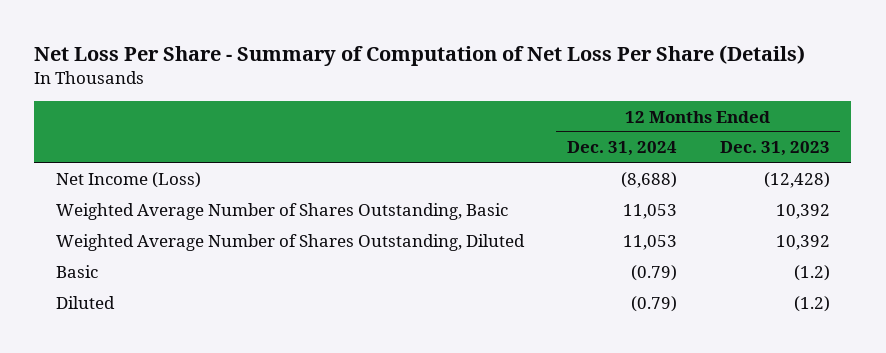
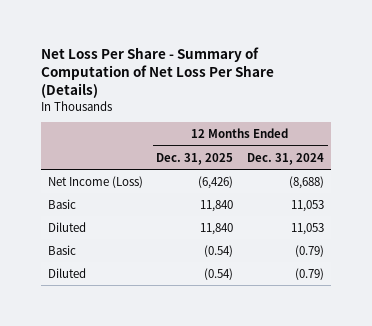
[719,141,830,157] Dec. 31, 2023 -> none
none -> [156,152,234,165] Dec. 31, 2025
[55,203,508,221] Weighted Average Number of Shares Outstanding, Basic -> [47,198,76,209] Basic
[55,234,525,252] Weighted Average Number of Shares Outstanding, Diluted -> [47,221,86,232] Diluted

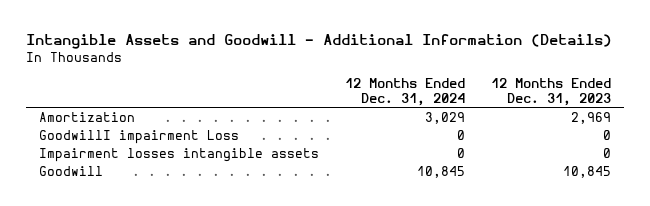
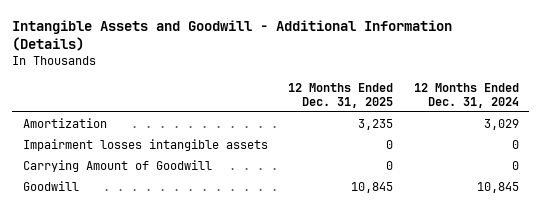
[491,77,612,106] 12 Months Ended Dec. 31, 2023 -> none
none -> [288,82,394,108] 12 Months Ended Dec. 31, 2025
[38,129,239,144] GoodwillI impairment Loss -> none
none -> [22,159,212,172] Carrying Amount of Goodwill

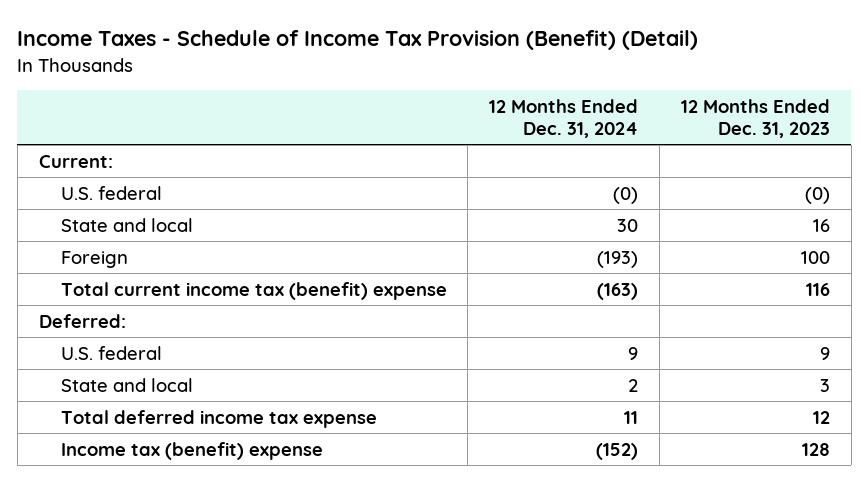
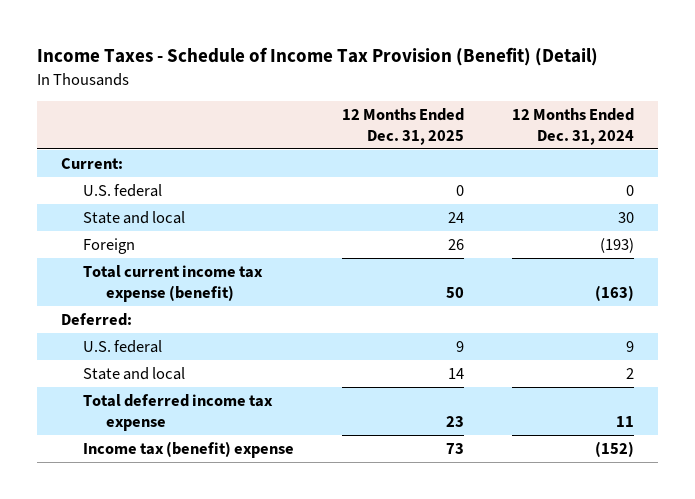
[680,98,830,138] 12 Months Ended Dec. 31, 2023 -> none
none -> [342,107,465,145] 12 Months Ended Dec. 31, 2025
[613,186,639,204] (0) -> [626,184,635,196] 0
[60,281,447,300] Total current income tax (benefit) expense -> [83,264,264,302] Total current income tax expense (benefit)

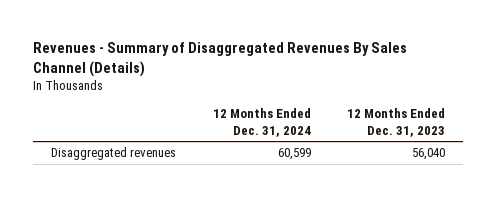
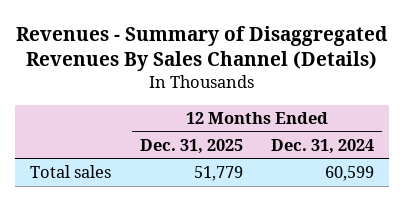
[346,108,445,137] 12 Months Ended Dec. 31, 2023 -> none
none -> [139,138,243,154] Dec. 31, 2025
[51,147,177,161] Disaggregated revenues -> [29,165,111,179] Total sales

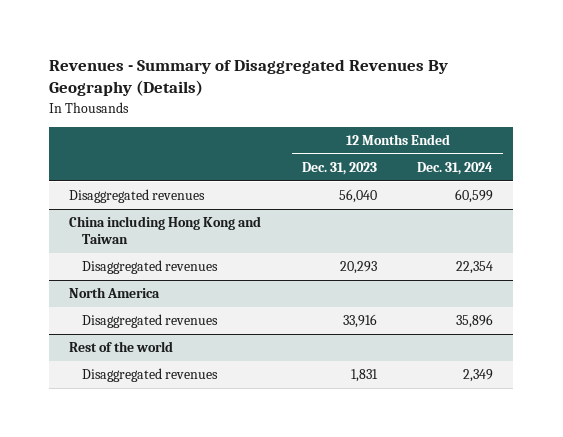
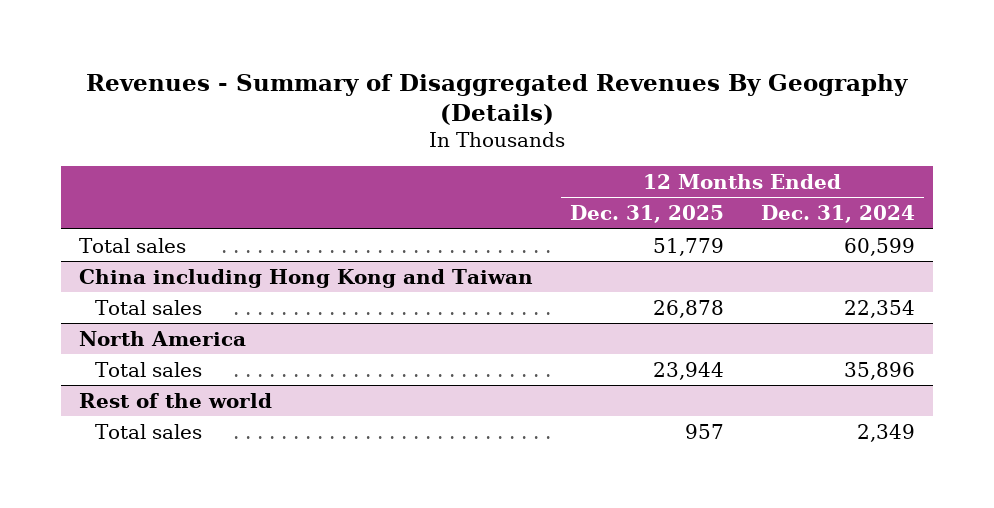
[301,162,377,176] Dec. 31, 2023 -> none
none -> [569,205,724,224] Dec. 31, 2025
[69,189,206,204] Disaggregated revenues -> [79,237,187,253] Total sales
[81,260,218,275] Disaggregated revenues -> [94,299,202,315] Total sales
[81,314,218,329] Disaggregated revenues -> [94,361,202,377] Total sales
[81,368,218,383] Disaggregated revenues -> [94,423,202,439] Total sales

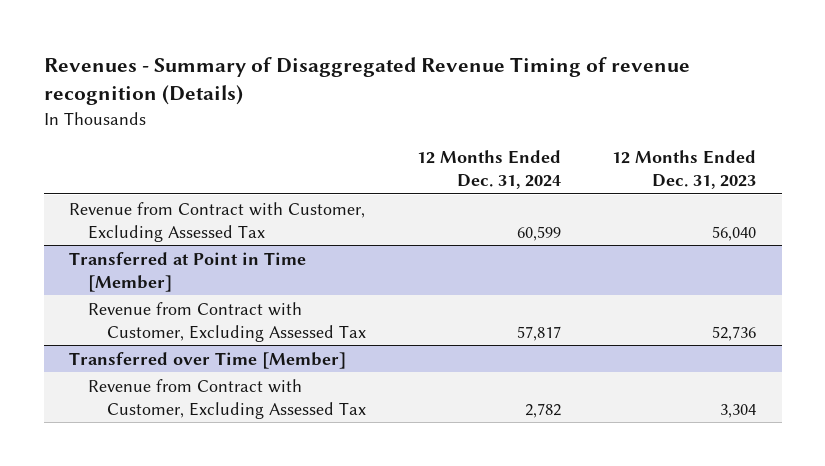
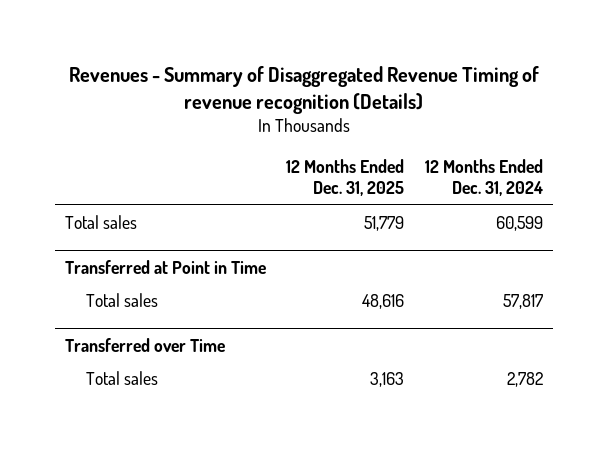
[612,149,757,189] 12 Months Ended Dec. 31, 2023 -> none
none -> [286,158,405,197] 12 Months Ended Dec. 31, 2025
[69,201,366,242] Revenue from Contract with Customer, Excluding Assessed Tax -> [65,215,138,230] Total sales
[69,251,307,292] Transferred at Point in Time [Member] -> [65,259,267,274] Transferred at Point in Time
[88,301,367,342] Revenue from Contract with Customer, Excluding Assessed Tax -> [85,293,158,308] Total sales
[69,351,347,369] Transferred over Time [Member] -> [65,337,226,352] Transferred over Time
[88,378,367,419] Revenue from Contract with Customer, Excluding Assessed Tax -> [85,371,158,386] Total sales

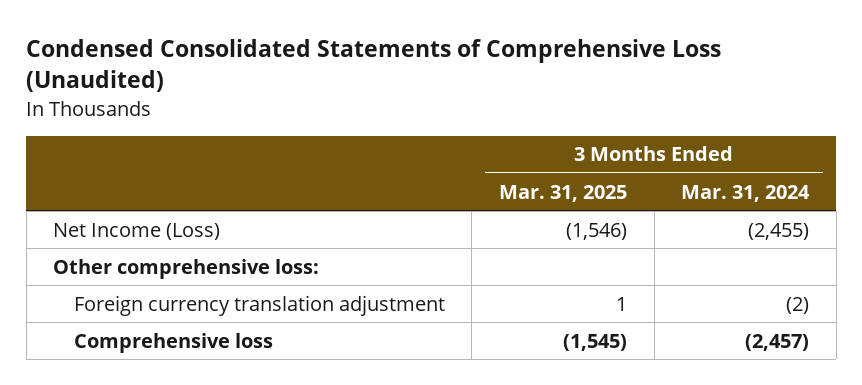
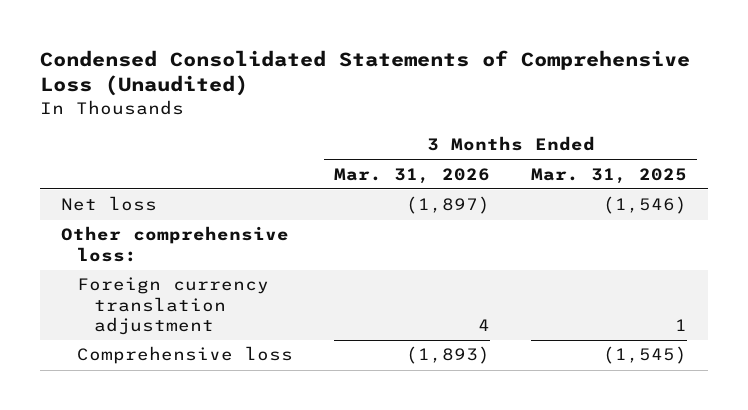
[681,184,811,202] Mar. 31, 2024 -> none
none -> [334,167,491,184] Mar. 31, 2026
[53,222,221,240] Net Income (Loss) -> [60,196,157,212] Net loss

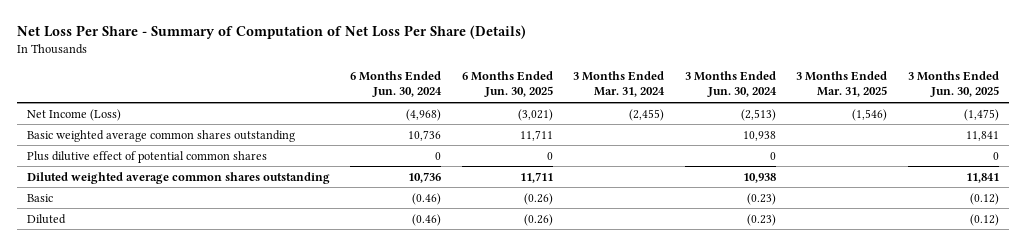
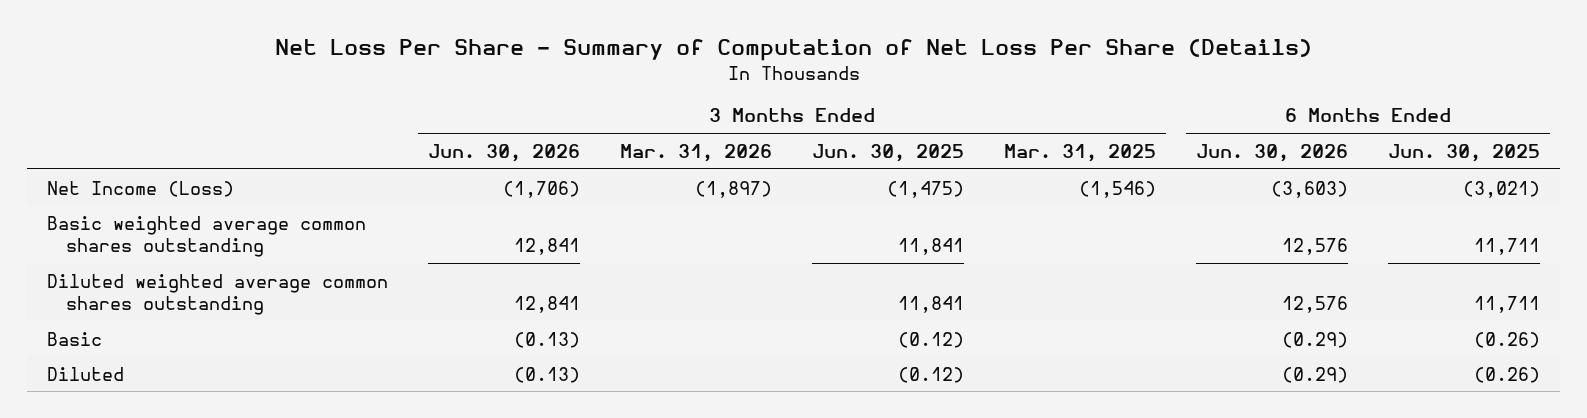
[350,71,443,98] 6 Months Ended Jun. 30, 2024 -> none
[573,71,666,98] 3 Months Ended Mar. 31, 2024 -> none
[684,71,777,98] 3 Months Ended Jun. 30, 2024 -> none
none -> [427,143,580,162] Jun. 30, 2026
none -> [620,143,773,162] Mar. 31, 2026
none -> [1196,143,1349,162] Jun. 30, 2026
[26,150,267,163] Plus dilutive effect of potential common shares -> none

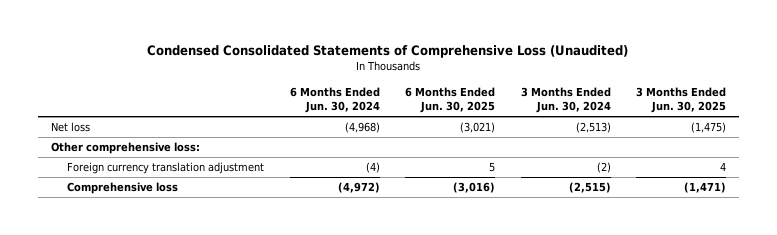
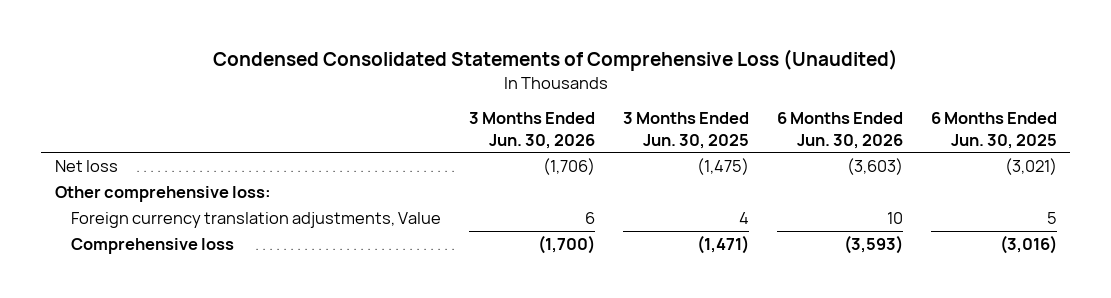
[289,86,380,114] 6 Months Ended Jun. 30, 2024 -> none
[520,86,611,114] 3 Months Ended Jun. 30, 2024 -> none
none -> [468,112,595,149] 3 Months Ended Jun. 30, 2026
none -> [776,112,903,149] 6 Months Ended Jun. 30, 2026
[67,162,265,175] Foreign currency translation adjustment -> [70,211,441,228] Foreign currency translation adjustments, Value

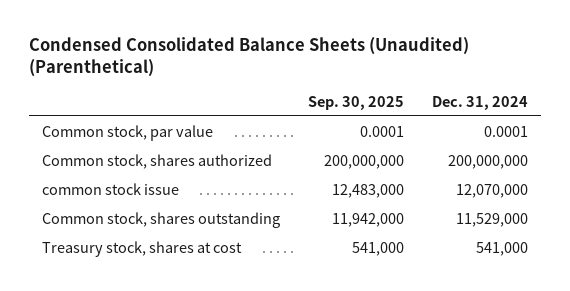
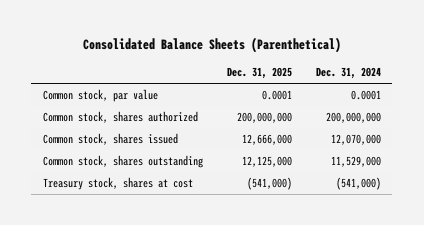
[28,36,469,77] Condensed Consolidated Balance Sheets (Unaudited) (Parenthetical) -> [82,37,341,54] Consolidated Balance Sheets (Parenthetical)
[308,95,405,110] Sep. 30, 2025 -> none
none -> [226,67,292,80] Dec. 31, 2025
[42,182,180,195] common stock issue -> [43,133,179,146] Common stock, shares issued
[475,241,528,256] 541,000 -> [335,177,381,191] (541,000)

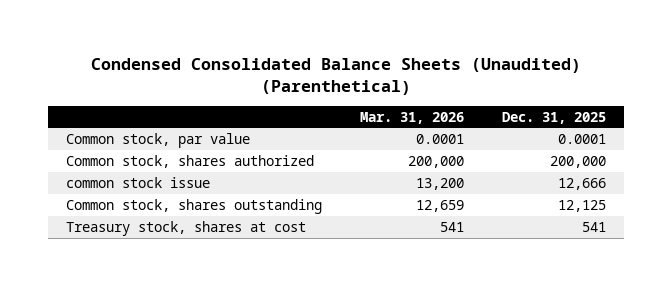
[82,37,341,54] Consolidated Balance Sheets (Parenthetical) -> [90,57,581,95] Condensed Consolidated Balance Sheets (Unaudited) (Parenthetical)
[315,67,381,80] Dec. 31, 2024 -> none
none -> [359,111,464,124] Mar. 31, 2026
[236,112,292,124] 200,000,000 -> [549,155,606,168] 200,000
[43,133,179,146] Common stock, shares issued -> [66,176,211,188] common stock issue
[241,134,292,146] 12,666,000 -> [557,177,606,190] 12,666
[241,156,292,168] 12,125,000 -> [557,199,606,212] 12,125
[246,177,292,191] (541,000) -> [581,221,606,232] 541

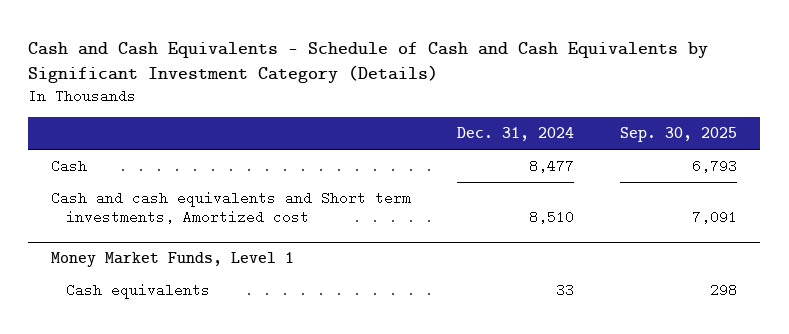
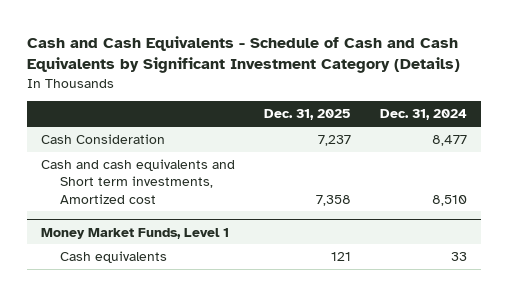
[620,127,738,143] Sep. 30, 2025 -> none
none -> [264,109,352,121] Dec. 31, 2025
[51,158,88,173] Cash -> [41,134,166,145] Cash Consideration

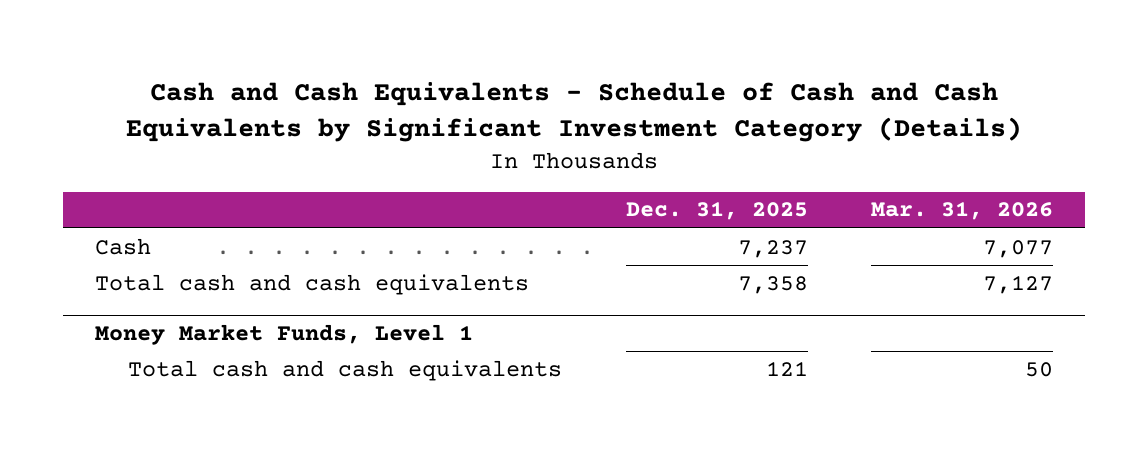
[379,109,467,121] Dec. 31, 2024 -> none
none -> [870,201,1053,221] Mar. 31, 2026
[41,134,166,145] Cash Consideration -> [94,237,151,255] Cash
[41,159,236,204] Cash and cash equivalents and Short term investments, Amortized cost -> [94,273,529,295] Total cash and cash equivalents
[60,251,168,264] Cash equivalents -> [128,359,563,381] Total cash and cash equivalents

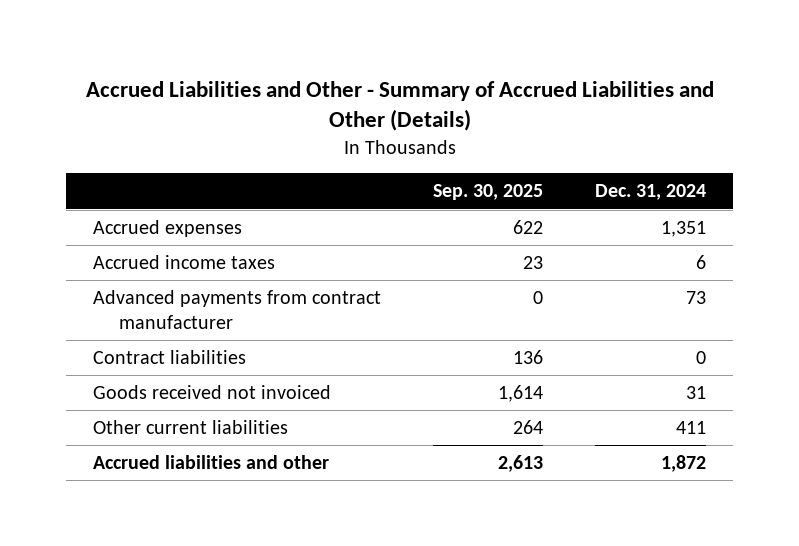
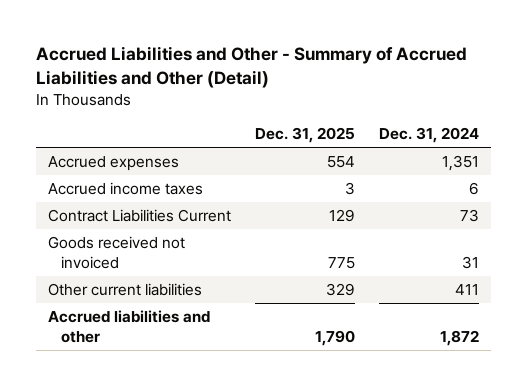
[85,80,714,132] Accrued Liabilities and Other - Summary of Accrued Liabilities and Other (Details) -> [36,46,468,89] Accrued Liabilities and Other - Summary of Accrued Liabilities and Other (Detail)
[433,184,544,201] Sep. 30, 2025 -> none
none -> [255,127,356,144] Dec. 31, 2025
[92,289,381,329] Advanced payments from contract manufacturer -> none
[92,349,246,364] Contract liabilities -> [48,208,232,222] Contract Liabilities Current
[696,350,707,364] 0 -> [460,208,480,222] 73

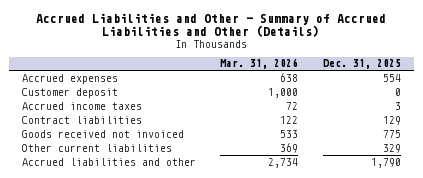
[36,46,468,89] Accrued Liabilities and Other - Summary of Accrued Liabilities and Other (Detail) -> [36,12,387,38] Accrued Liabilities and Other - Summary of Accrued Liabilities and Other (Details)
[379,127,480,144] Dec. 31, 2024 -> none
none -> [220,58,299,70] Mar. 31, 2026
none -> [21,87,118,98] Customer deposit
[48,208,232,222] Contract Liabilities Current -> [21,115,142,124] Contract liabilities

